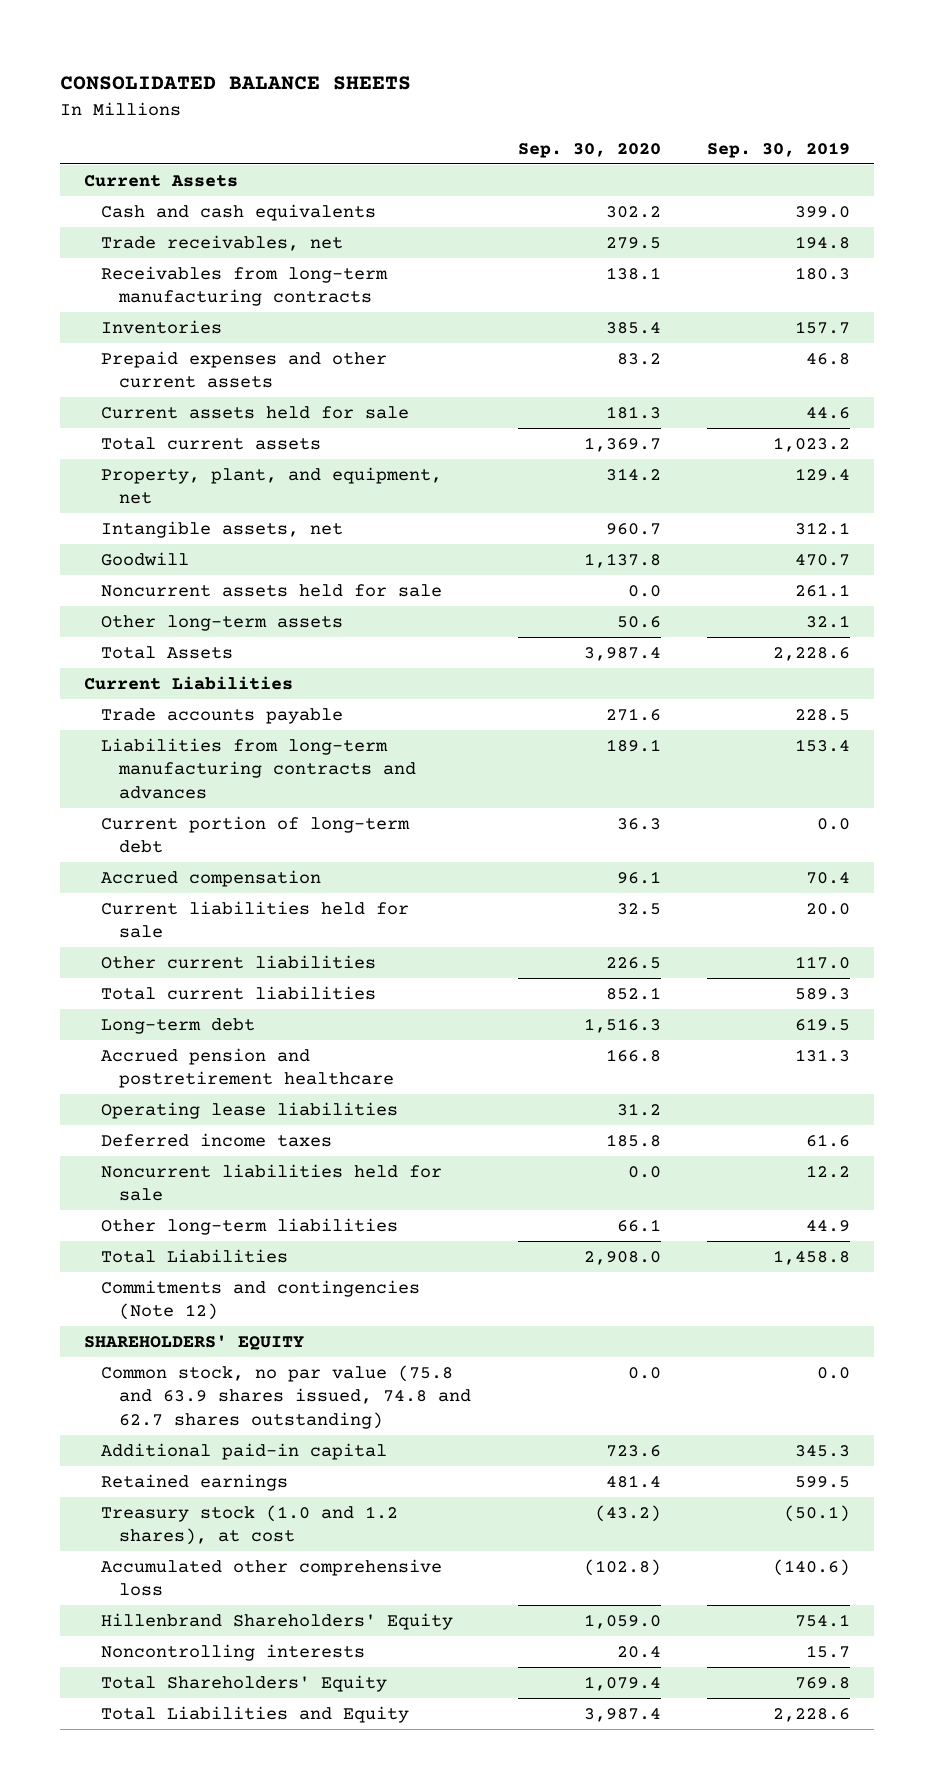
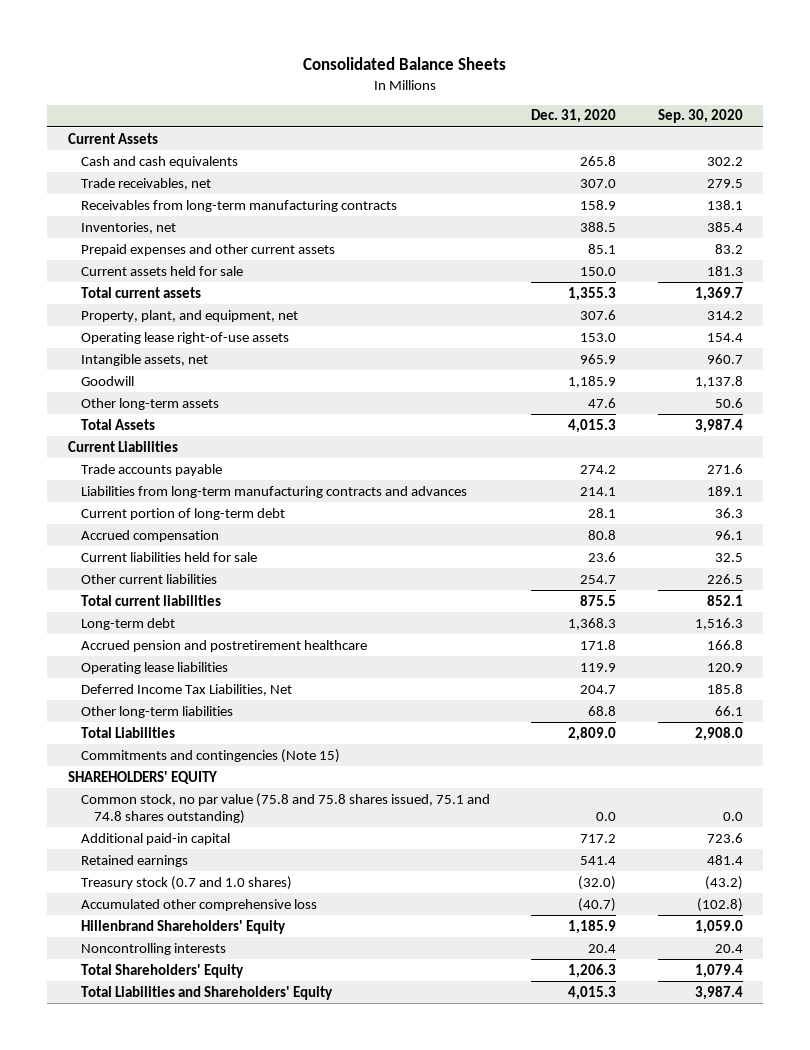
[60,76,412,91] CONSOLIDATED BALANCE SHEETS -> [303,56,507,70] Consolidated Balance Sheets
[707,142,851,159] Sep. 30, 2019 -> none
none -> [531,109,617,124] Dec. 31, 2020
[101,319,223,334] Inventories -> [80,221,176,234] Inventories, net
none -> [80,331,289,344] Operating lease right-of-use assets
[101,583,443,597] Noncurrent assets held for sale -> none
[101,1163,443,1202] Noncurrent liabilities held for sale -> none
[616,1102,661,1116] 31.2 -> [706,662,743,672] 120.9
[101,1132,333,1147] Deferred income taxes -> [80,683,292,696] Deferred Income Tax Liabilities, Net
[101,1279,421,1321] Commitments and contingencies (Note 12) -> [80,748,340,763] Commitments and contingencies (Note 15)
[101,1364,471,1430] Common stock, no par value (75.8 and 63.9 shares issued, 74.8 and 62.7 shares outstanding) -> [80,792,490,824] Common stock, no par value (75.8 and 75.8 shares issued, 75.1 and 74.8 shares outstanding)
[101,1504,399,1546] Treasury stock (1.0 and 1.2 shares), at cost -> [80,875,292,890] Treasury stock (0.7 and 1.0 shares)
[101,1705,410,1723] Total Liabilities and Equity -> [80,985,333,1000] Total Liabilities and Shareholders' Equity

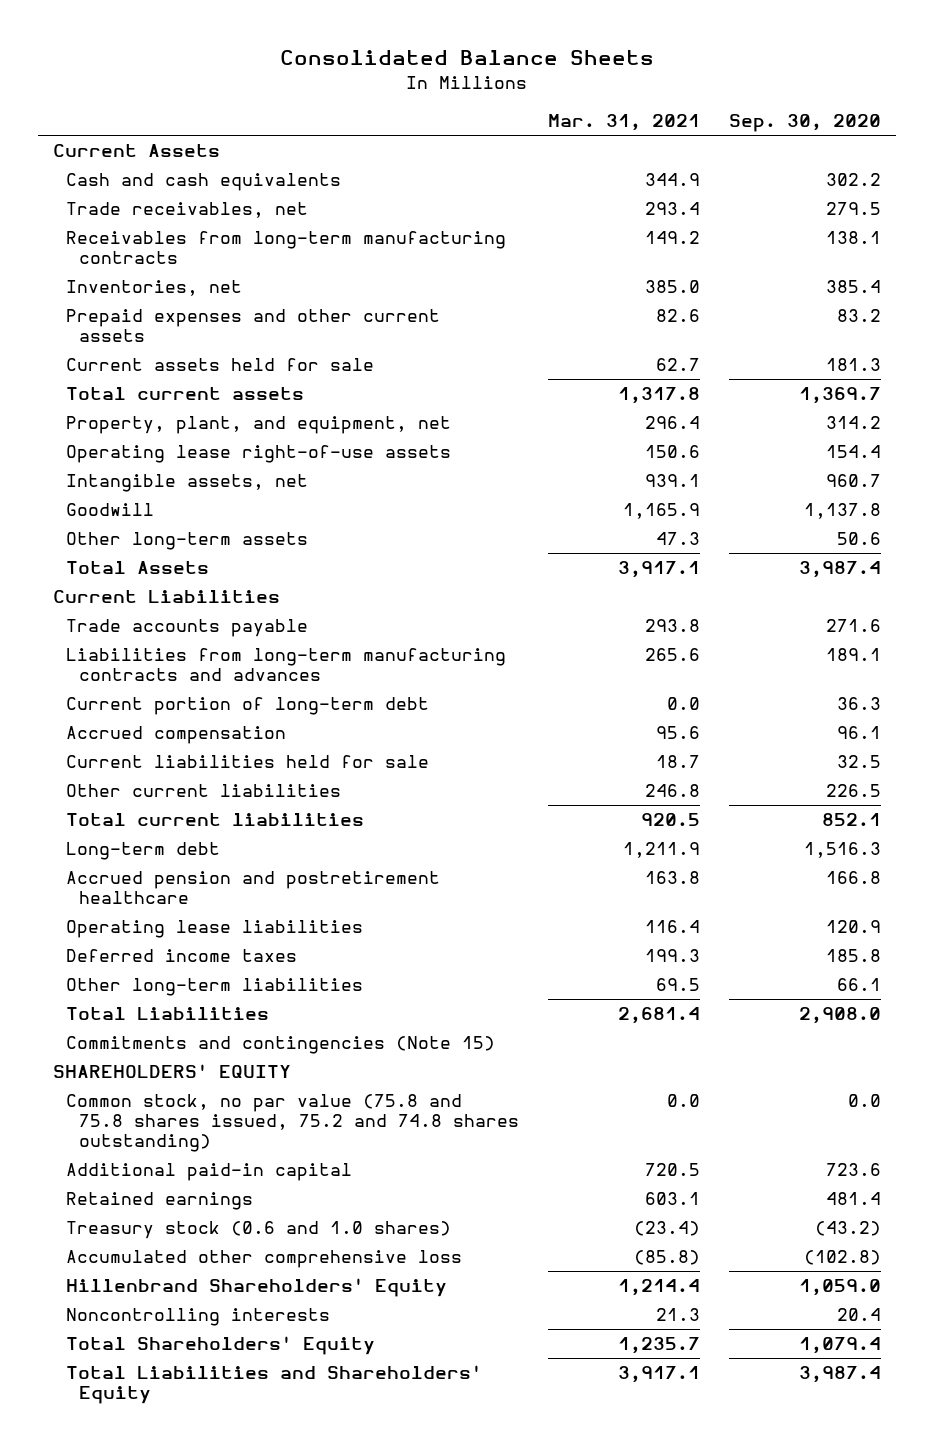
[531,109,617,124] Dec. 31, 2020 -> none
none -> [548,114,701,132] Mar. 31, 2021
[80,683,292,696] Deferred Income Tax Liabilities, Net -> [66,949,298,963] Deferred income taxes
[80,792,490,824] Common stock, no par value (75.8 and 75.8 shares issued, 75.1 and 74.8 shares outstanding) -> [66,1094,520,1153] Common stock, no par value (75.8 and 75.8 shares issued, 75.2 and 74.8 shares outstanding)
[80,875,292,890] Treasury stock (0.7 and 1.0 shares) -> [66,1221,452,1240] Treasury stock (0.6 and 1.0 shares)

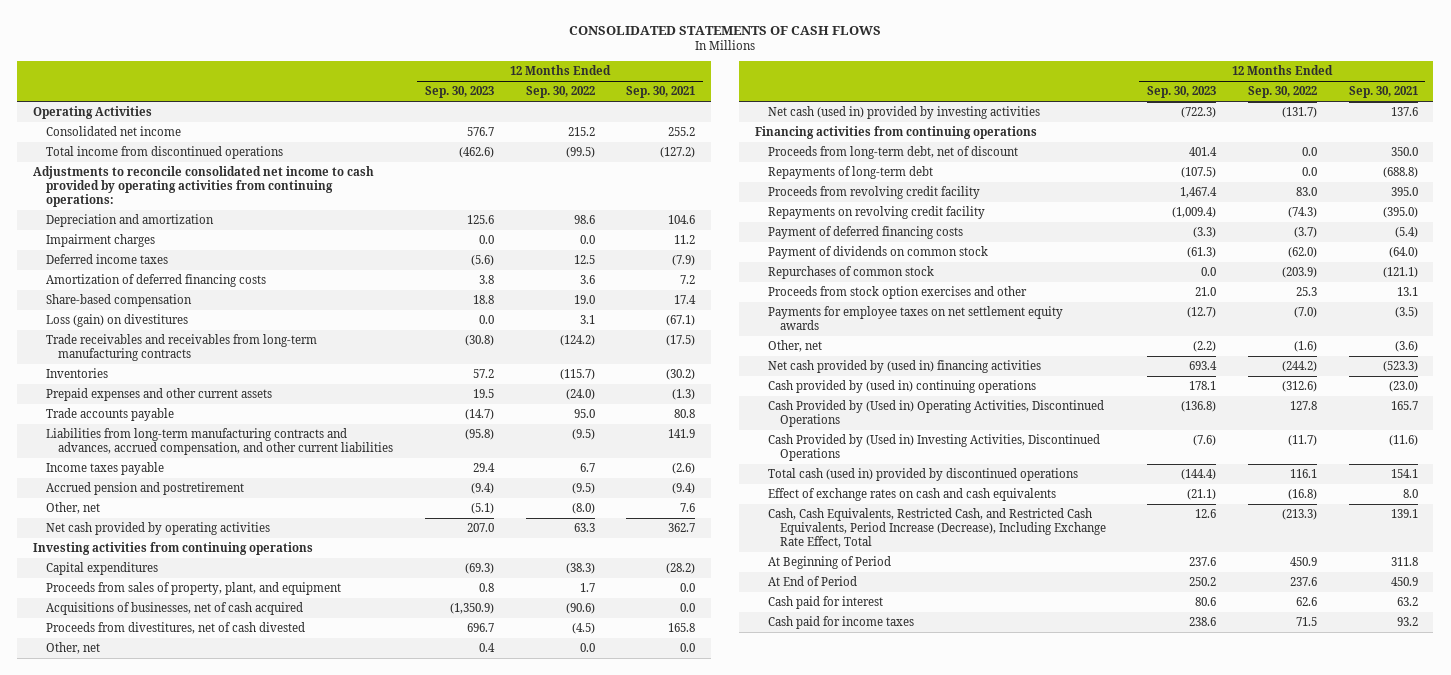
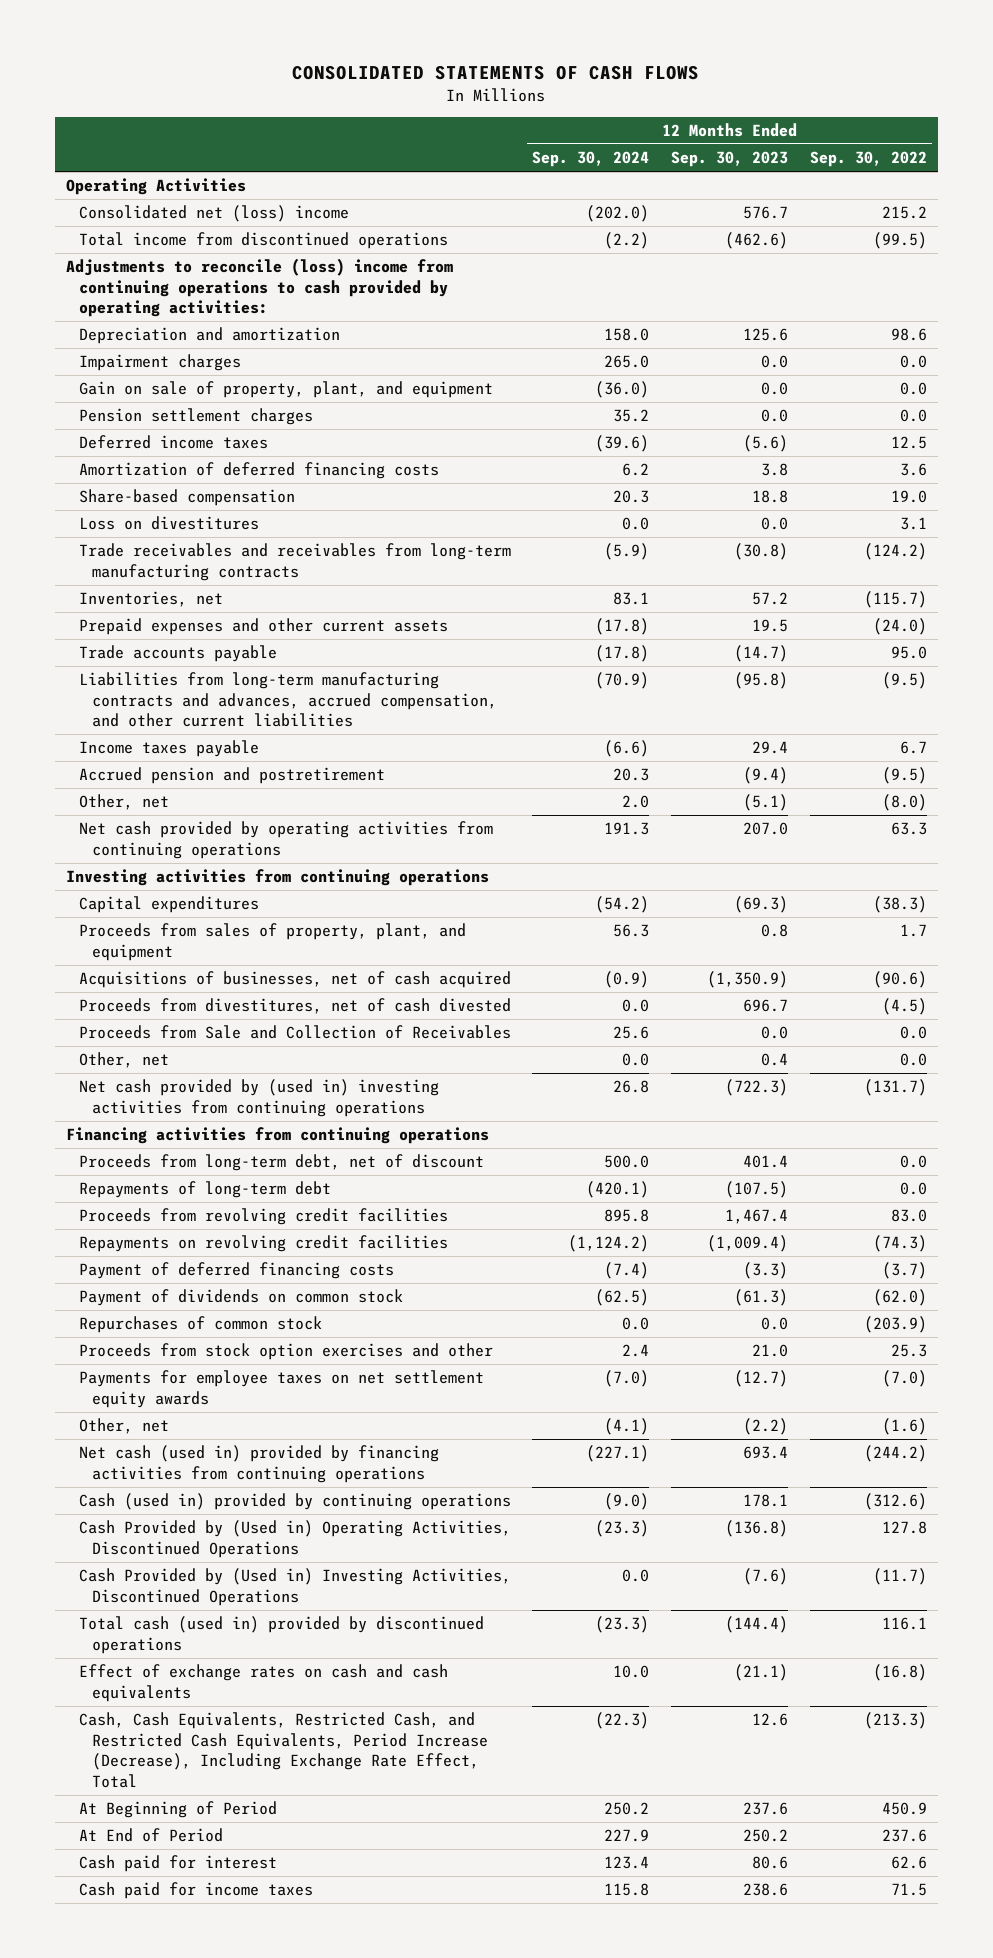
[626,86,696,99] Sep. 30, 2021 -> none
none -> [532,151,650,168] Sep. 30, 2024
[45,126,181,137] Consolidated net income -> [78,205,349,223] Consolidated net (loss) income
[33,166,375,208] Adjustments to reconcile consolidated net income to cash provided by operating activities from continuing operations: -> [65,258,453,318] Adjustments to reconcile (loss) income from continuing operations to cash provided by operating activities:
none -> [78,381,493,399] Gain on sale of property, plant, and equipment
none -> [78,408,313,426] Pension settlement charges
[45,314,188,328] Loss (gain) on divestitures -> [78,516,259,531] Loss on divestitures
[45,368,108,379] Inventories -> [78,591,223,608] Inventories, net
[45,522,270,536] Net cash provided by operating activities -> [78,821,493,859] Net cash provided by operating activities from continuing operations
none -> [78,1025,511,1040] Proceeds from Sale and Collection of Receivables
[767,106,1040,120] Net cash (used in) provided by investing activities -> [78,1079,439,1117] Net cash provided by (used in) investing activities from continuing operations
[767,186,980,200] Proceeds from revolving credit facility -> [78,1208,448,1226] Proceeds from revolving credit facilities
[767,206,985,220] Repayments on revolving credit facility -> [78,1235,448,1253] Repayments on revolving credit facilities
[767,360,1041,374] Net cash provided by (used in) financing activities -> [78,1445,439,1483] Net cash (used in) provided by financing activities from continuing operations
[767,380,1036,394] Cash provided by (used in) continuing operations -> [78,1493,511,1511] Cash (used in) provided by continuing operations

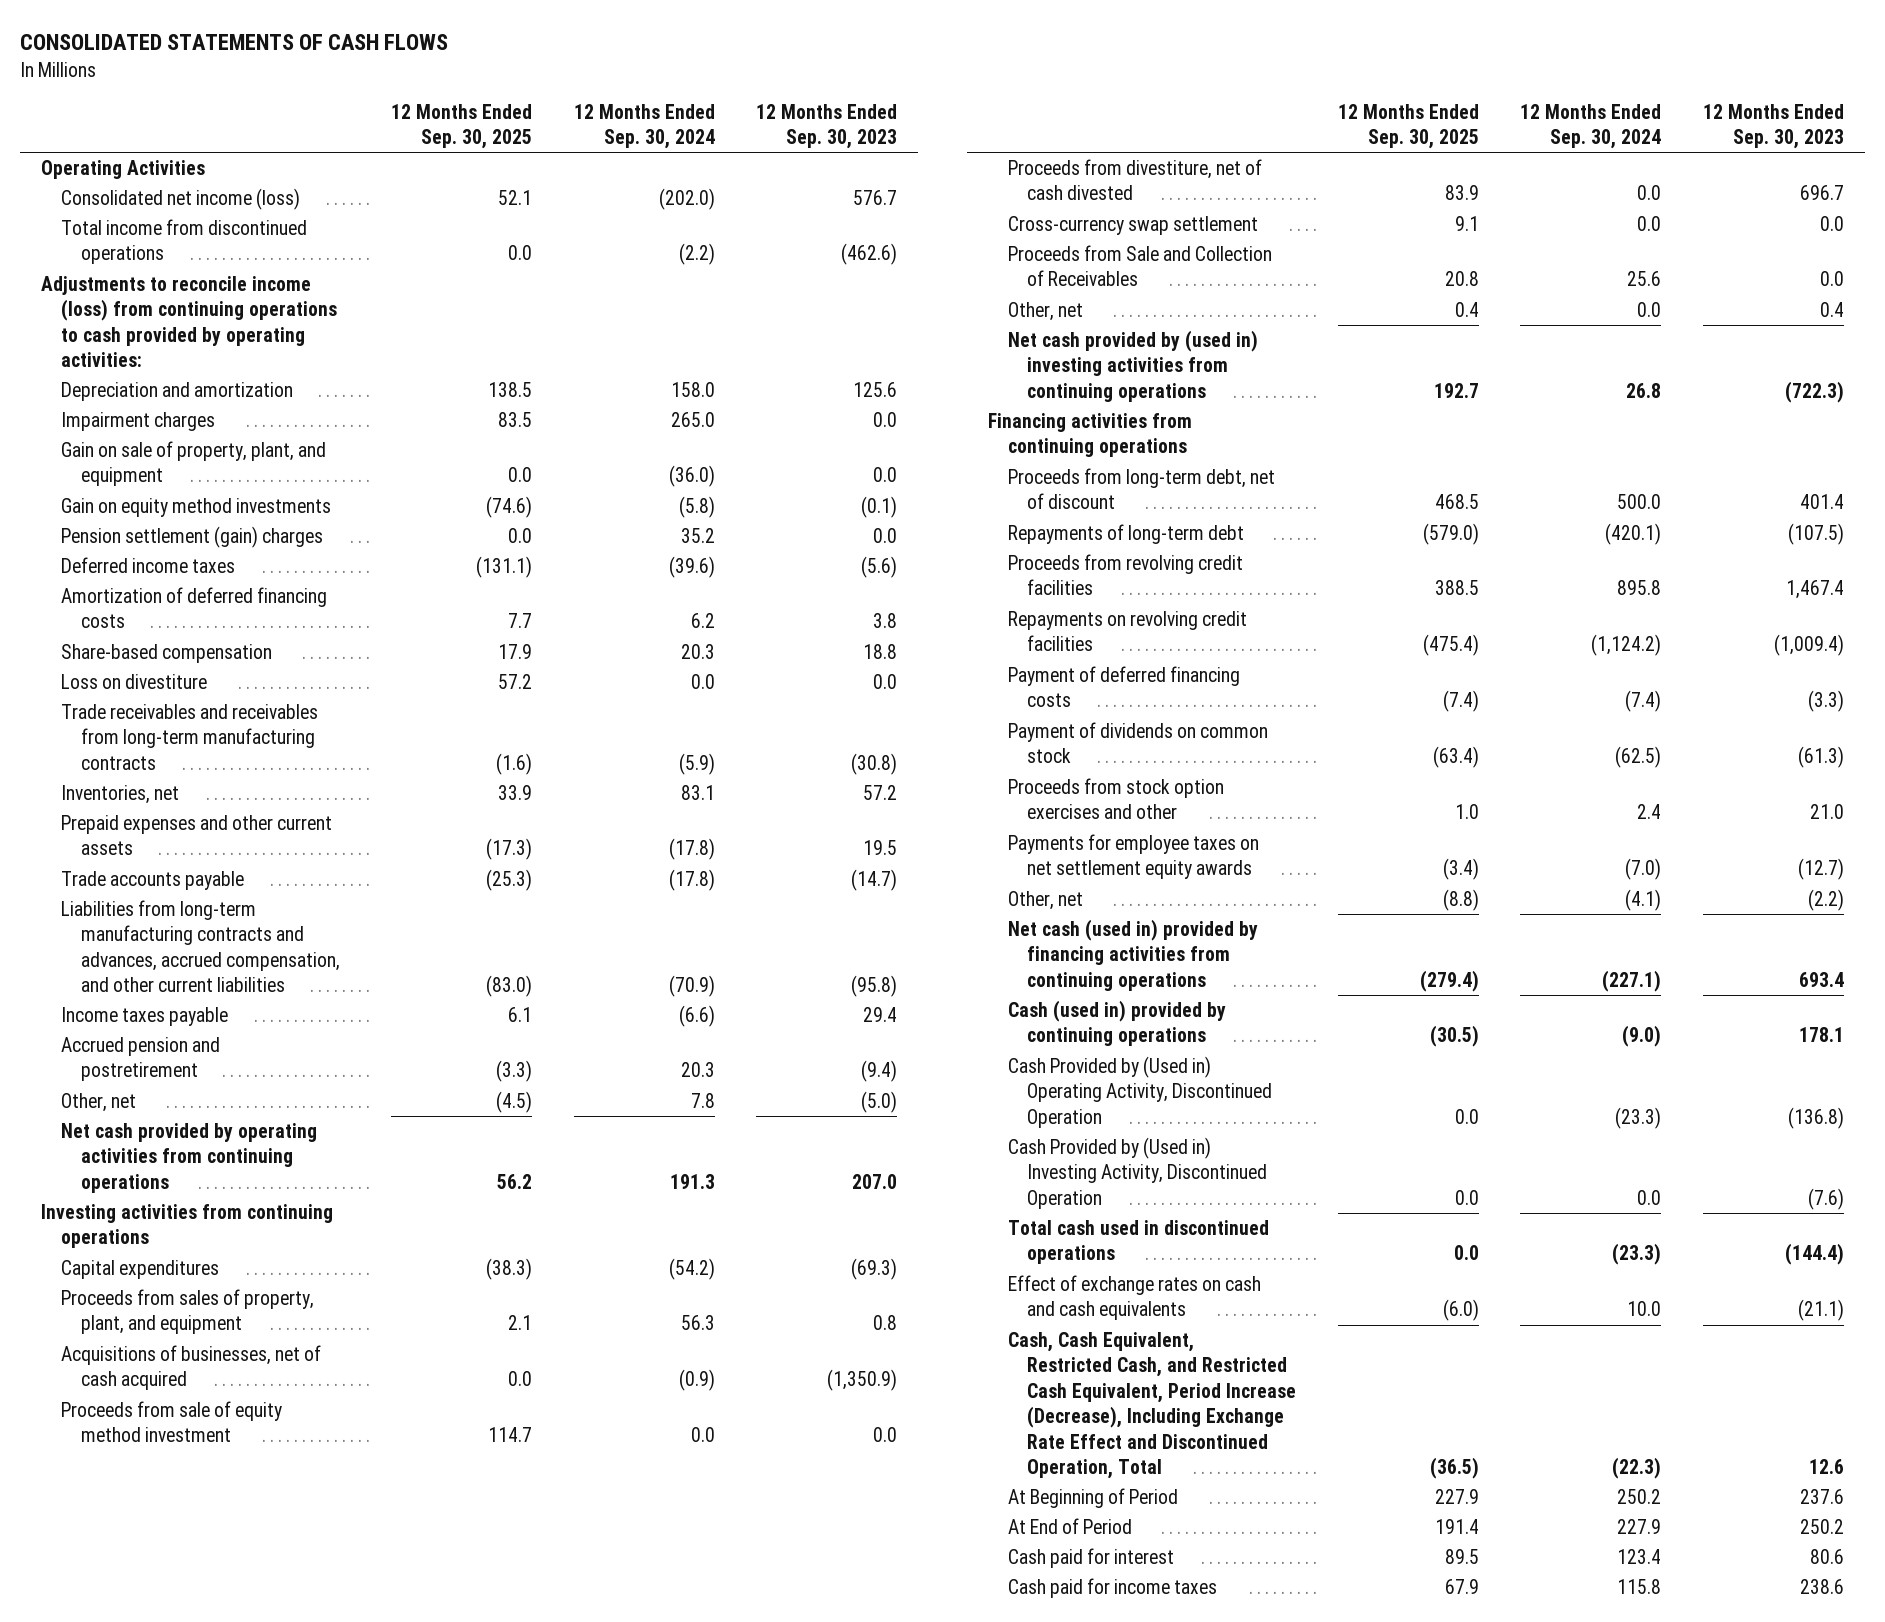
[809,151,927,168] Sep. 30, 2022 -> none
none -> [391,103,533,149] 12 Months Ended Sep. 30, 2025
[78,205,349,223] Consolidated net (loss) income -> [60,188,300,211] Consolidated net income (loss)
[65,258,453,318] Adjustments to reconcile (loss) income from continuing operations to cash provided by operating activities: -> [40,276,337,368] Adjustments to reconcile income (loss) from continuing operations to cash provided by operating activities:
none -> [60,498,331,518] Gain on equity method investments
[78,408,313,426] Pension settlement charges -> [60,526,323,549] Pension settlement (gain) charges
[78,516,259,531] Loss on divestitures -> [60,674,207,690] Loss on divestiture
[622,795,650,809] 2.0 -> [690,1093,715,1109] 7.8
[743,794,789,812] (5.1) -> [861,1091,898,1114] (5.0)
none -> [60,1401,282,1443] Proceeds from sale of equity method investment
[78,998,511,1015] Proceeds from divestitures, net of cash divested -> [1007,159,1262,201] Proceeds from divestiture, net of cash divested
none -> [1007,216,1258,236] Cross-currency swap settlement
[78,1316,322,1334] Repurchases of common stock -> none
[78,1520,511,1558] Cash Provided by (Used in) Operating Activities, Discontinued Operations -> [1007,1056,1273,1128] Cash Provided by (Used in) Operating Activity, Discontinued Operation
[78,1568,511,1606] Cash Provided by (Used in) Investing Activities, Discontinued Operations -> [1007,1137,1268,1209] Cash Provided by (Used in) Investing Activity, Discontinued Operation
[78,1616,484,1654] Total cash (used in) provided by discontinued operations -> [1007,1220,1269,1265] Total cash used in discontinued operations
[78,1712,488,1788] Cash, Cash Equivalents, Restricted Cash, and Restricted Cash Equivalents, Period Increase (Decrease), Including Exchange Rate Effect, Total -> [1007,1332,1297,1480] Cash, Cash Equivalent, Restricted Cash, and Restricted Cash Equivalent, Period Increase (Decrease), Including Exchange Rate Effect and Discontinued Operation, Total

